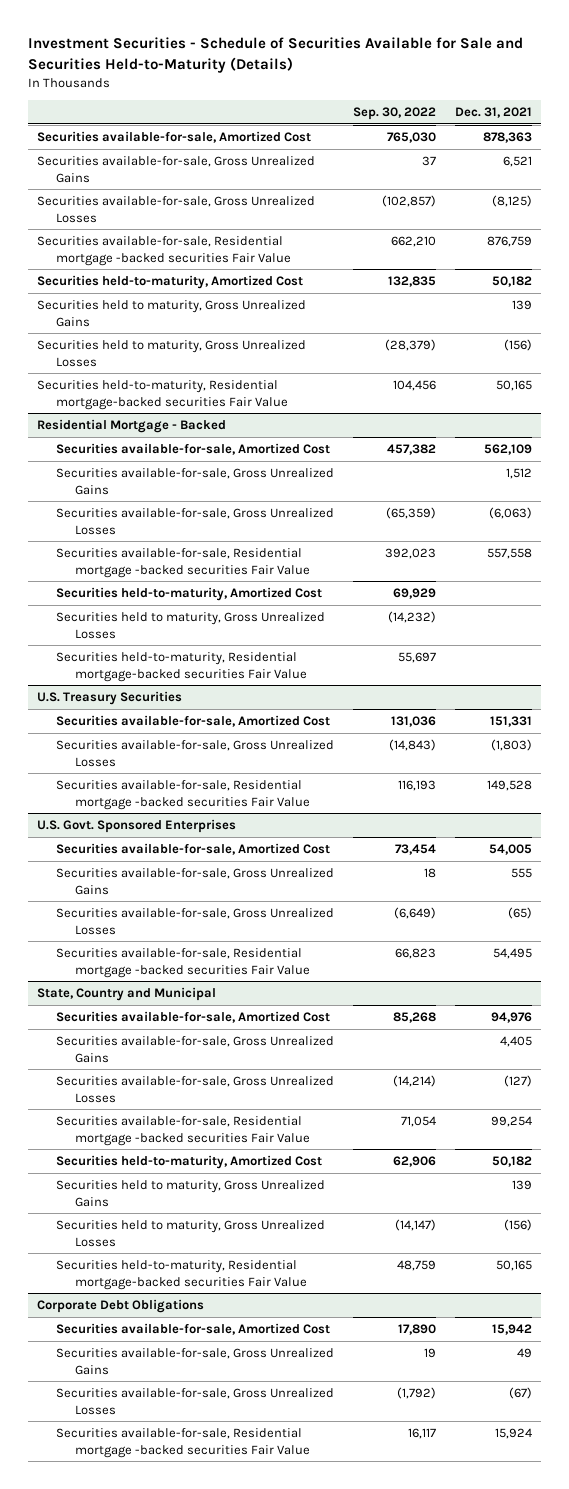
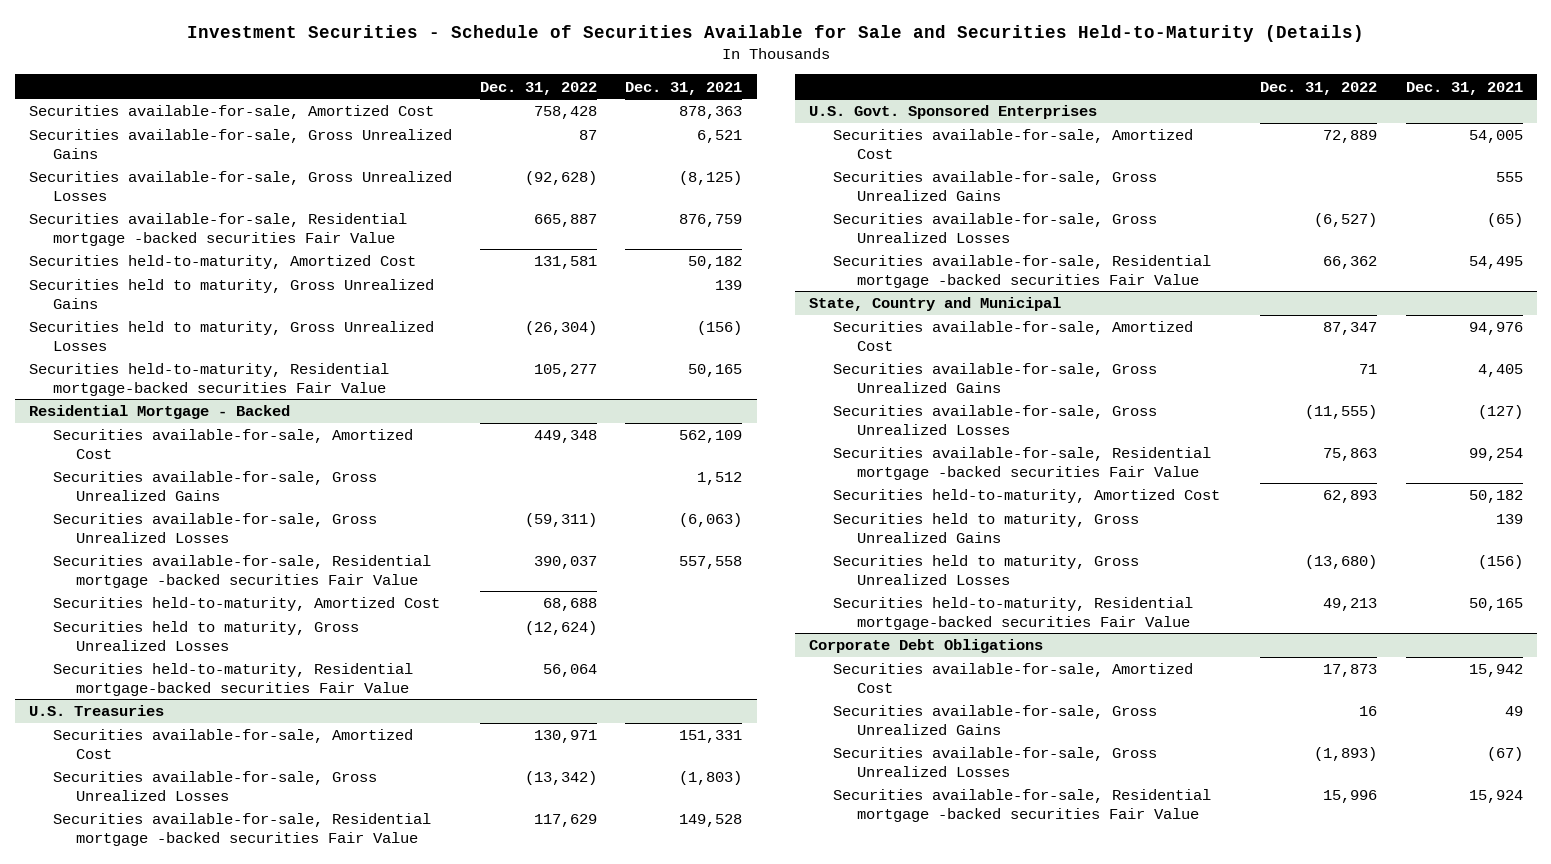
[353,106,437,120] Sep. 30, 2022 -> none
none -> [480,81,598,95] Dec. 31, 2022
[37,690,183,705] U.S. Treasury Securities -> [28,705,164,717] U.S. Treasuries

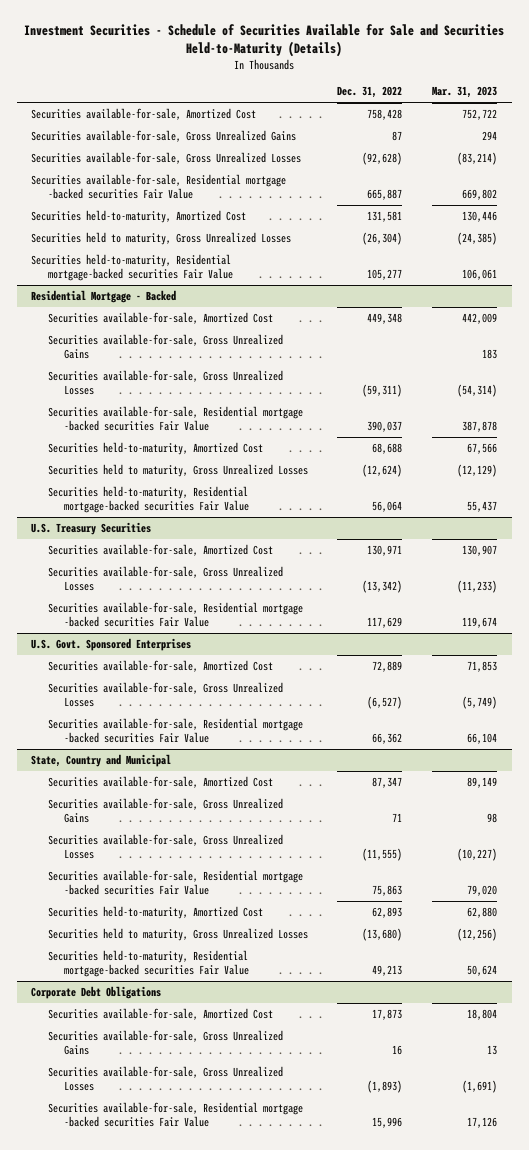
[625,81,743,95] Dec. 31, 2021 -> none
none -> [432,86,498,99] Mar. 31, 2023
[28,279,434,309] Securities held to maturity, Gross Unrealized Gains -> none
[28,705,164,717] U.S. Treasuries -> [31,521,152,535] U.S. Treasury Securities
[832,171,1157,201] Securities available-for-sale, Gross Unrealized Gains -> none
[832,513,1139,543] Securities held to maturity, Gross Unrealized Gains -> none

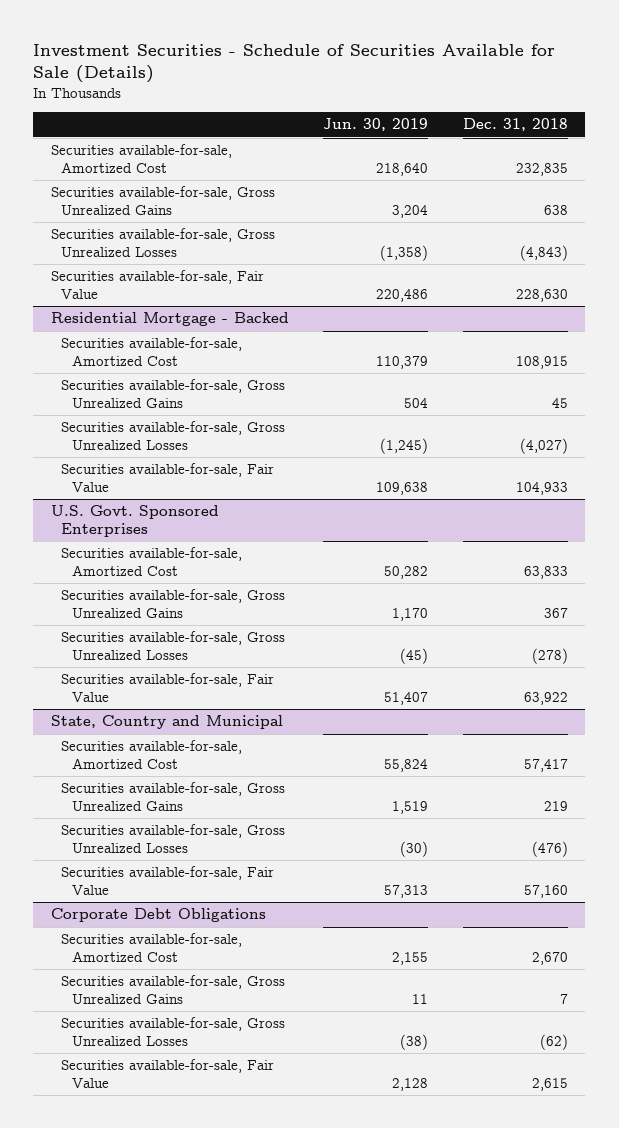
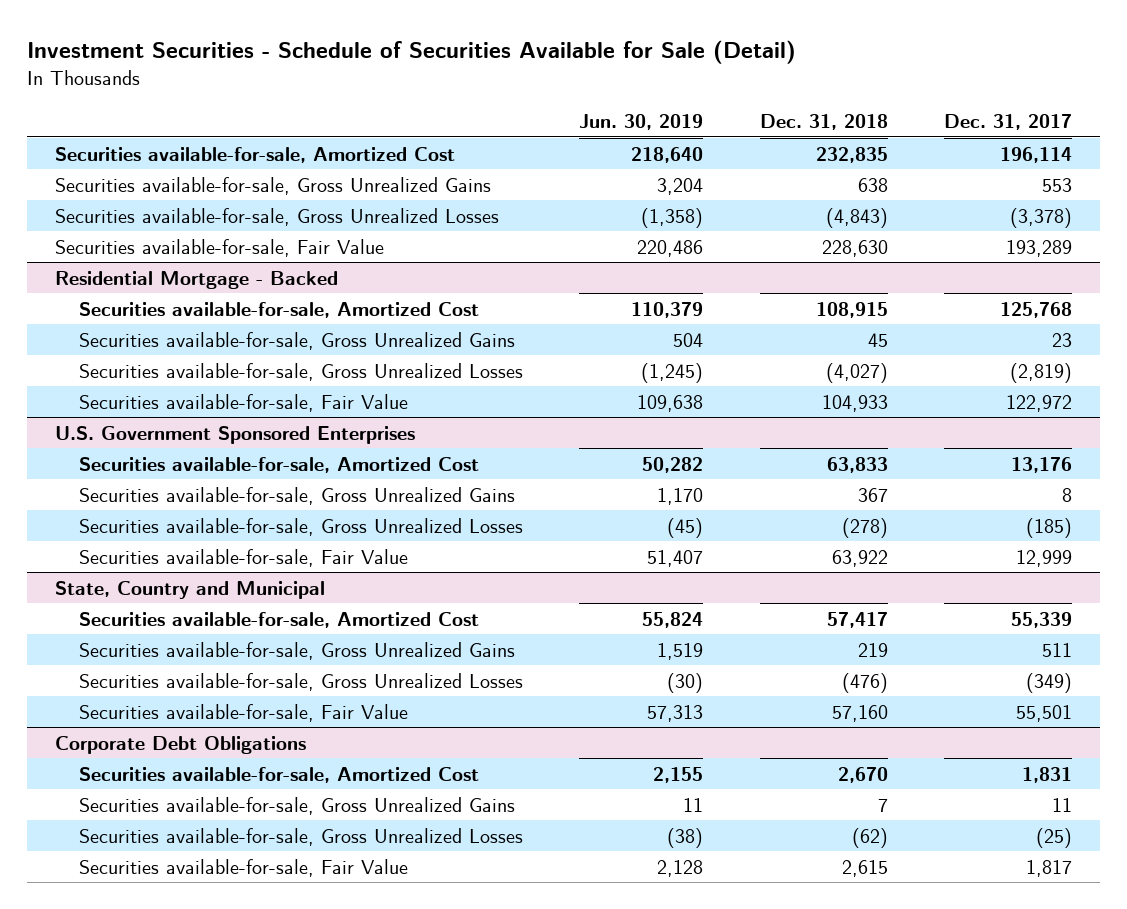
[33,43,556,84] Investment Securities - Schedule of Securities Available for Sale (Details) -> [27,40,797,65] Investment Securities - Schedule of Securities Available for Sale (Detail)
none -> [944,114,1073,131] Dec. 31, 2017
[50,505,219,537] U.S. Govt. Sponsored Enterprises -> [55,425,416,444] U.S. Government Sponsored Enterprises

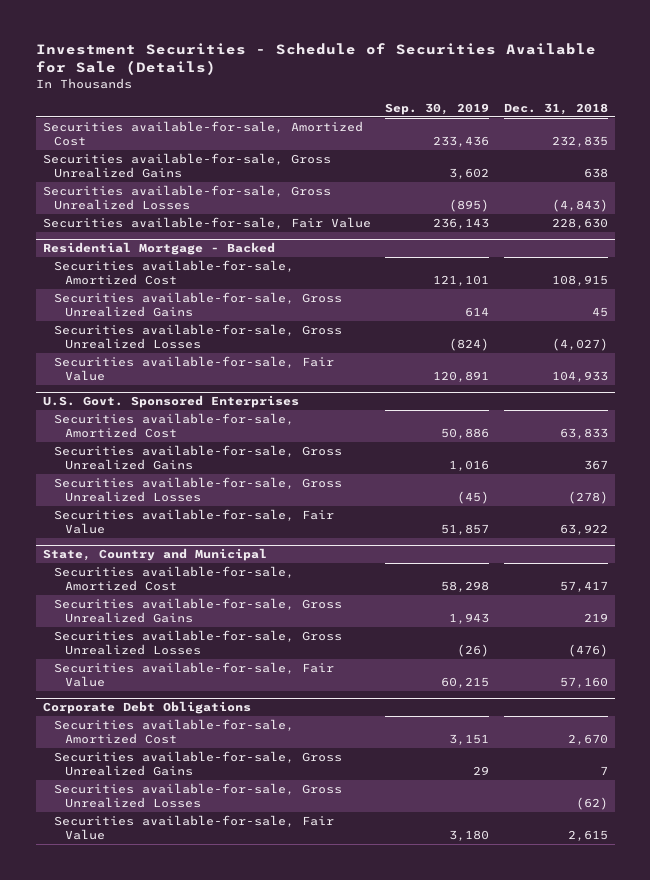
[27,40,797,65] Investment Securities - Schedule of Securities Available for Sale (Detail) -> [35,42,596,75] Investment Securities - Schedule of Securities Available for Sale (Details)
[579,114,704,131] Jun. 30, 2019 -> none
[944,114,1073,131] Dec. 31, 2017 -> none
none -> [385,103,490,116] Sep. 30, 2019
[55,425,416,444] U.S. Government Sponsored Enterprises -> [42,395,299,409] U.S. Govt. Sponsored Enterprises

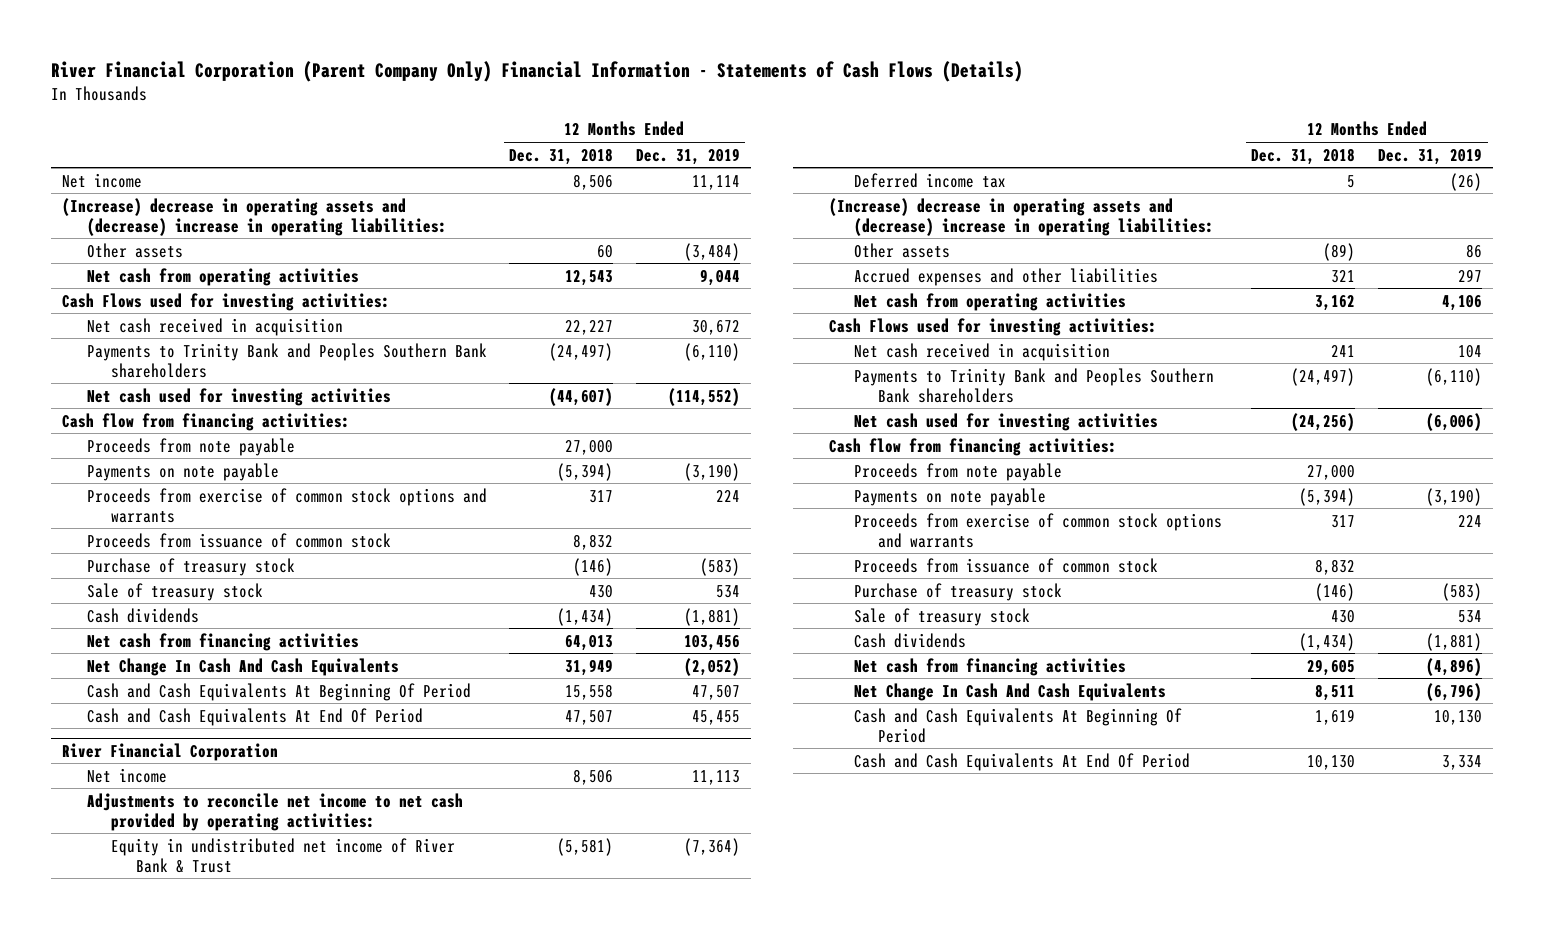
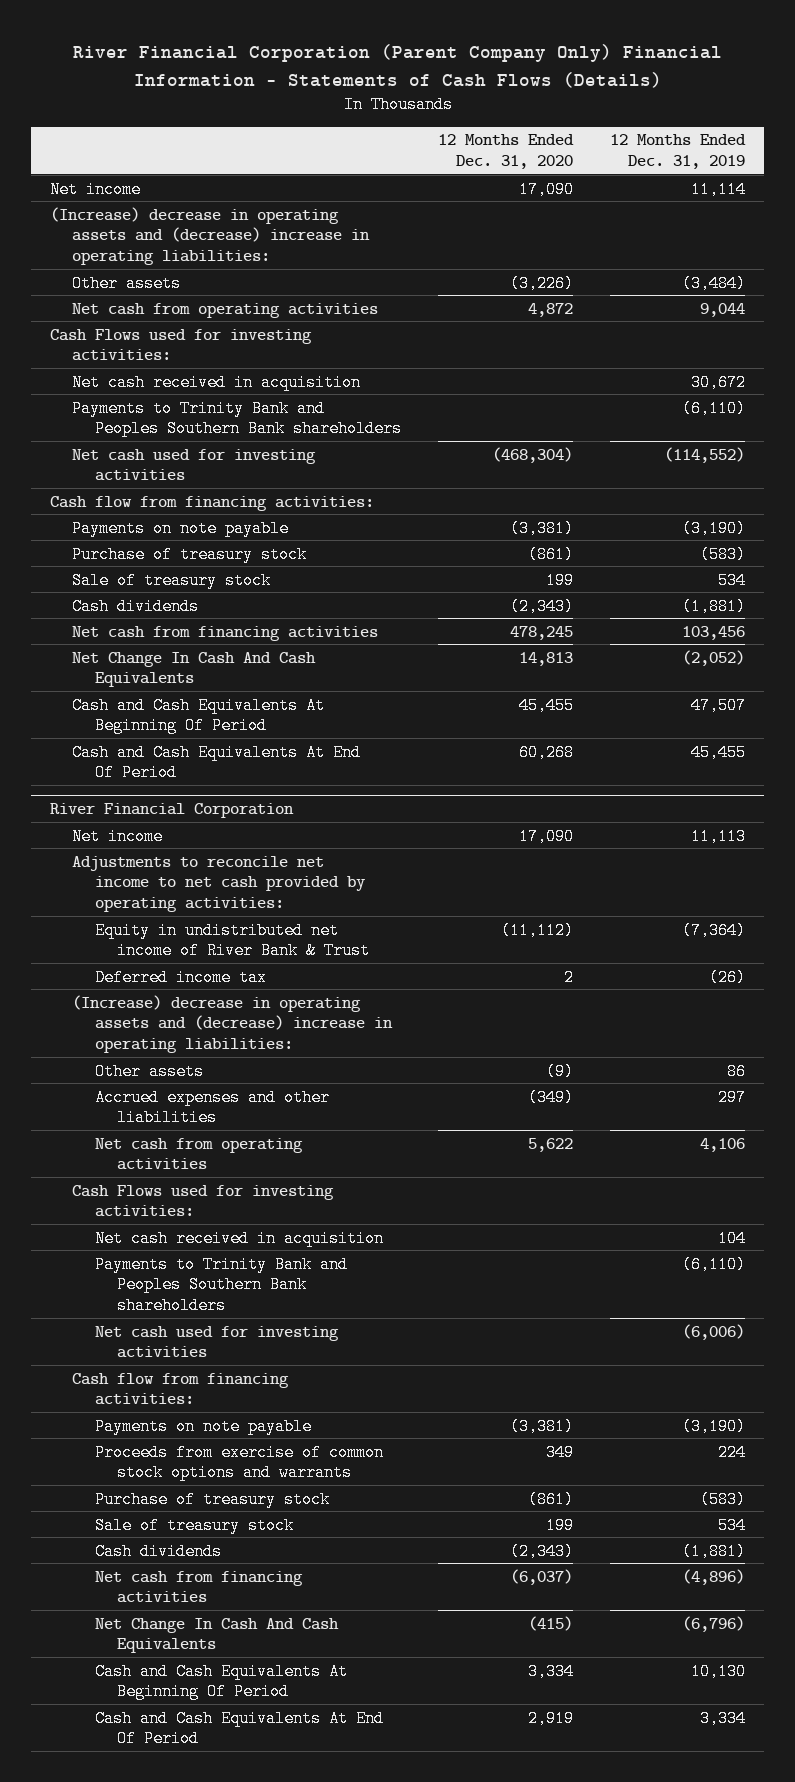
[509,147,614,165] Dec. 31, 2018 -> none
none -> [437,134,574,170] 12 Months Ended Dec. 31, 2020
[86,437,295,456] Proceeds from note payable -> none
[86,487,487,523] Proceeds from exercise of common stock options and warrants -> none
[86,532,391,548] Proceeds from issuance of common stock -> none
[853,462,1062,481] Proceeds from note payable -> none
[853,557,1158,573] Proceeds from issuance of common stock -> none

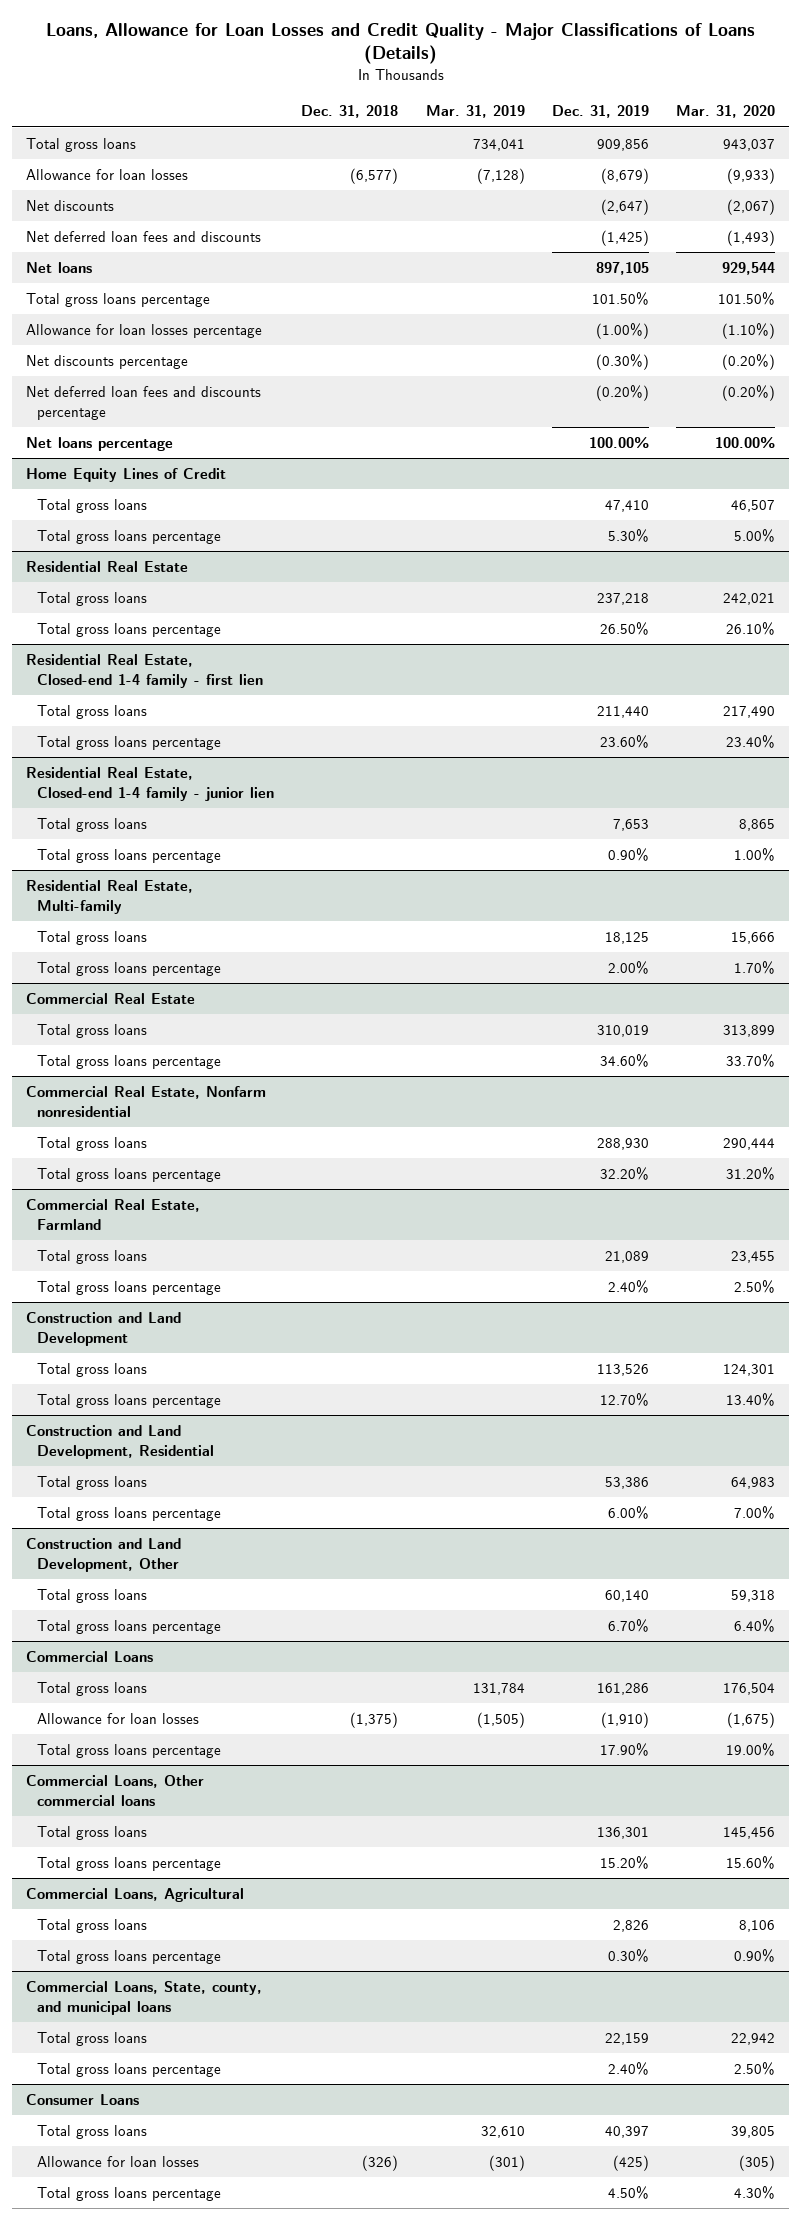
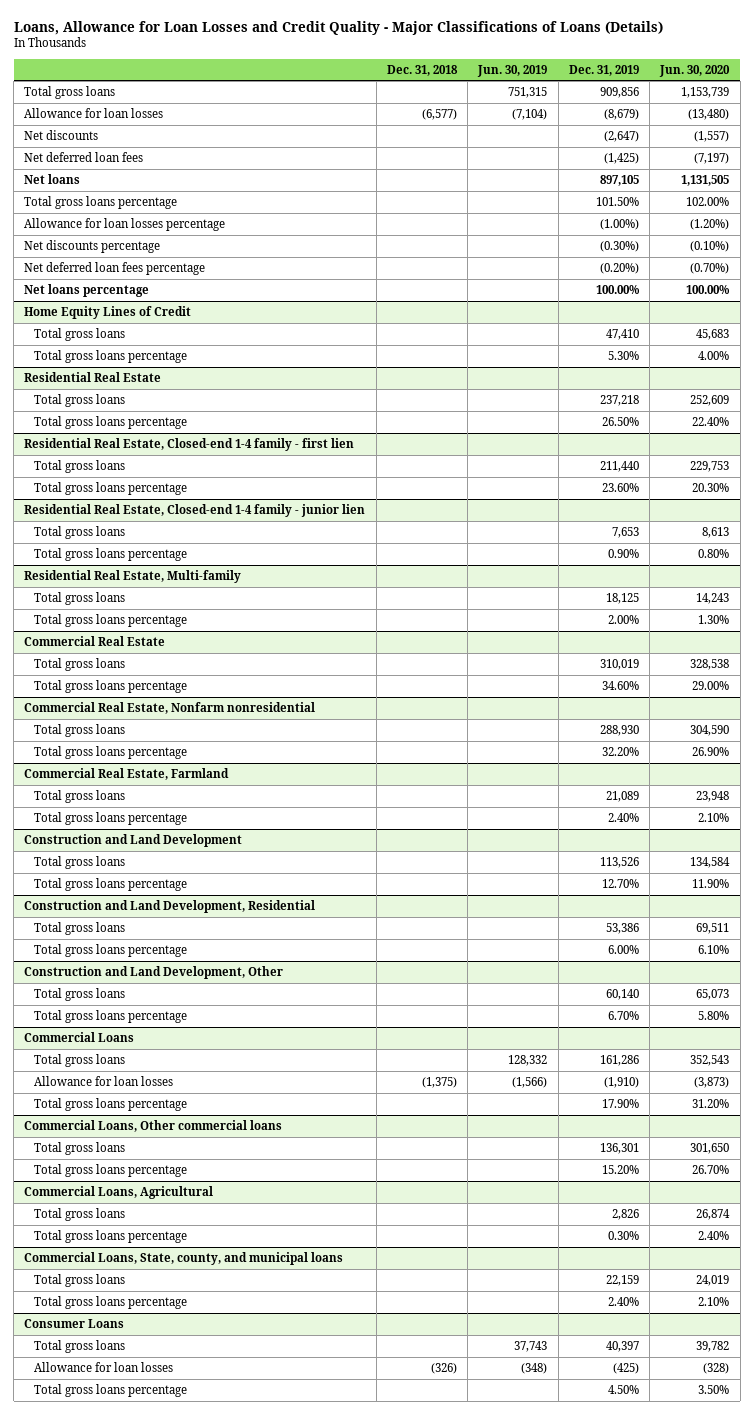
[425,105,525,119] Mar. 31, 2019 -> none
[676,105,776,119] Mar. 31, 2020 -> none
none -> [477,64,548,77] Jun. 30, 2019
none -> [659,64,731,77] Jun. 30, 2020
[25,231,261,243] Net deferred loan fees and discounts -> [24,151,144,162] Net deferred loan fees
[25,386,261,420] Net deferred loan fees and discounts percentage -> [24,261,206,275] Net deferred loan fees percentage

